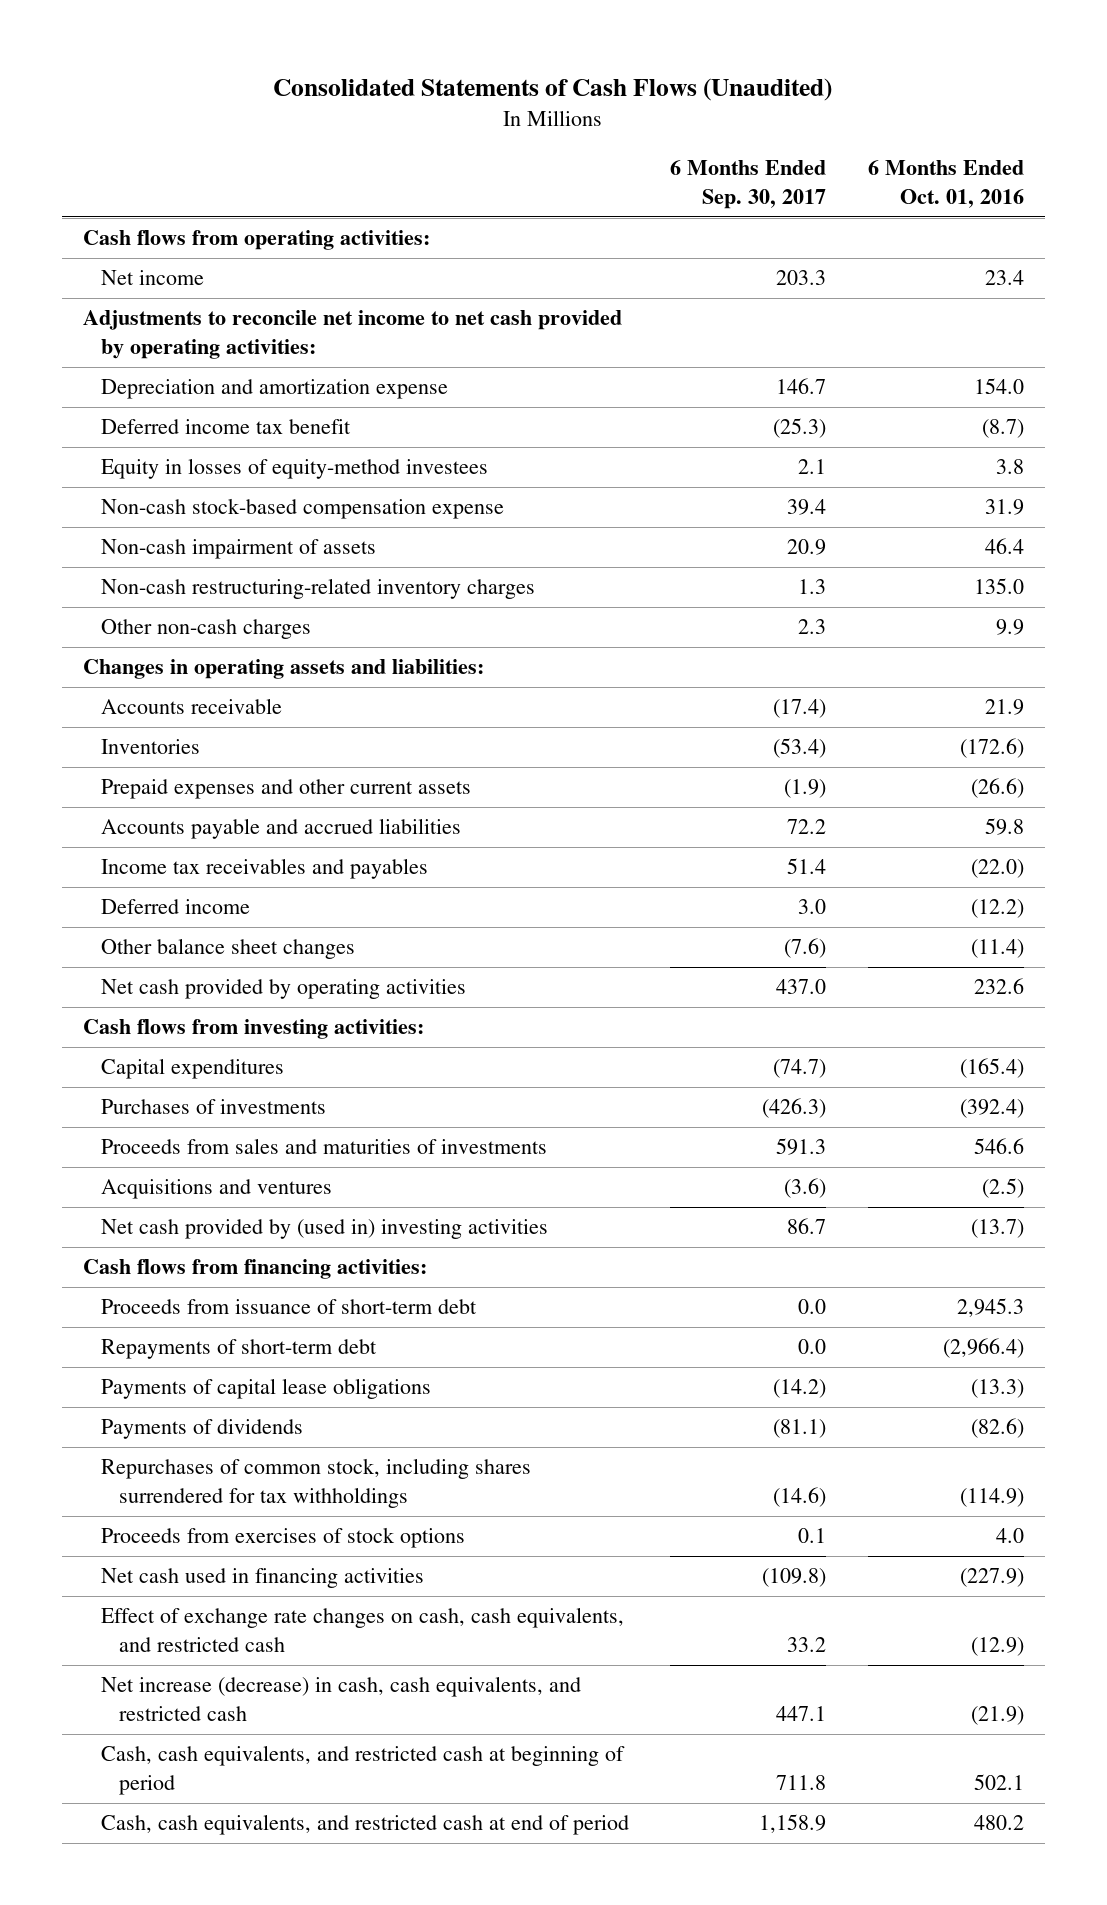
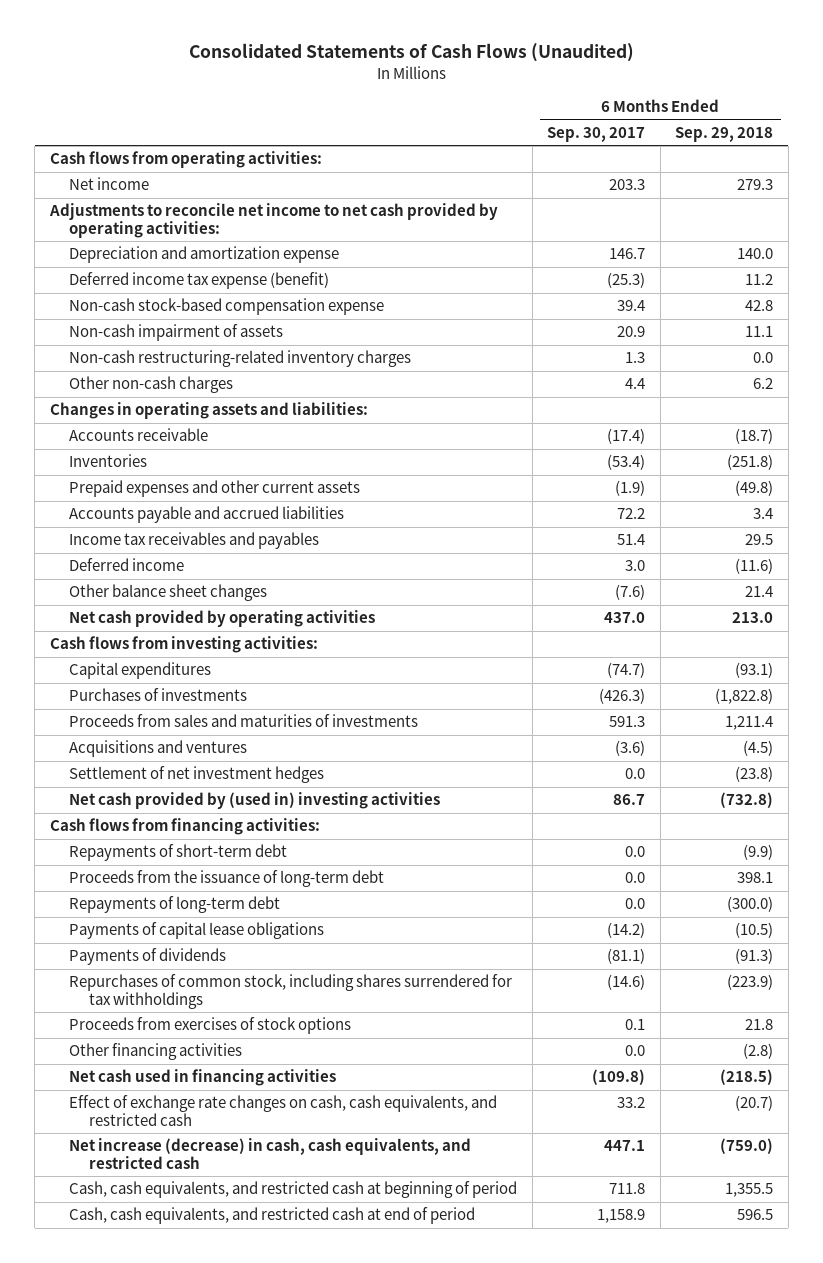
[868,160,1025,208] 6 Months Ended Oct. 01, 2016 -> none
none -> [675,126,774,142] Sep. 29, 2018
[100,458,488,480] Equity in losses of equity-method investees -> none
[100,419,351,435] Deferred income tax benefit -> [69,272,330,290] Deferred income tax expense (benefit)
[798,619,827,635] 2.3 -> [625,378,646,390] 4.4
none -> [69,766,325,784] Settlement of net investment hedges
[100,1299,477,1315] Proceeds from issuance of short-term debt -> none
none -> [69,870,385,888] Proceeds from the issuance of long-term debt
none -> [69,896,281,914] Repayments of long-term debt
none -> [69,1043,243,1061] Other financing activities

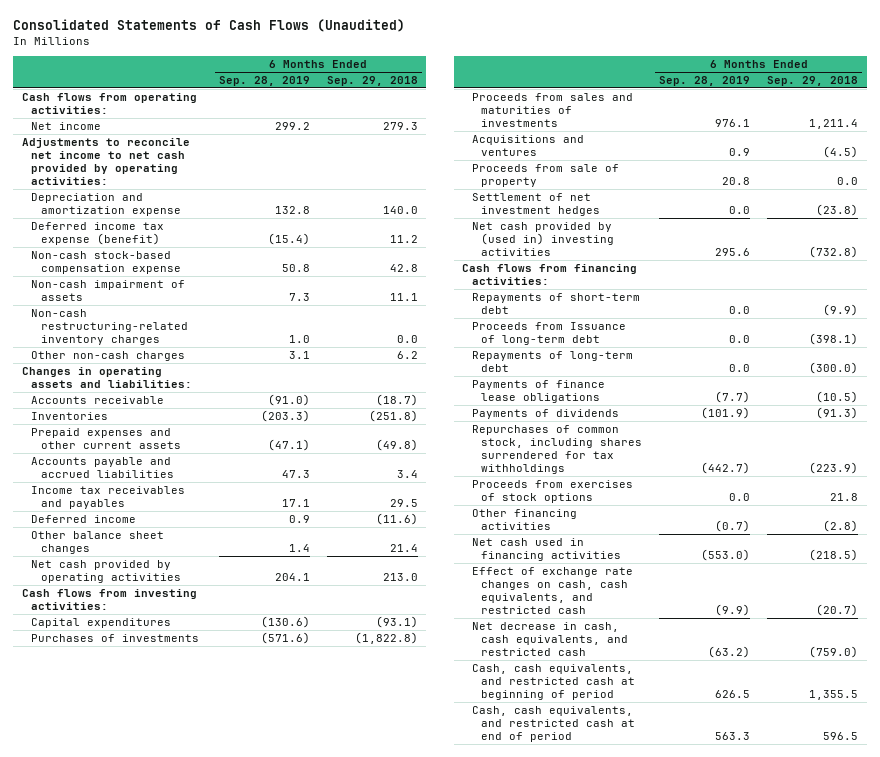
[547,126,646,142] Sep. 30, 2017 -> none
none -> [218,76,310,87] Sep. 28, 2019
none -> [471,163,619,187] Proceeds from sale of property
[69,870,385,888] Proceeds from the issuance of long-term debt -> [471,321,626,345] Proceeds from Issuance of long-term debt
[737,872,774,884] 398.1 -> [809,332,859,345] (398.1)
[69,922,325,940] Payments of capital lease obligations -> [471,379,605,403] Payments of finance lease obligations
[69,1138,472,1169] Net increase (decrease) in cash, cash equivalents, and restricted cash -> [471,621,629,656] Net decrease in cash, cash equivalents, and restricted cash

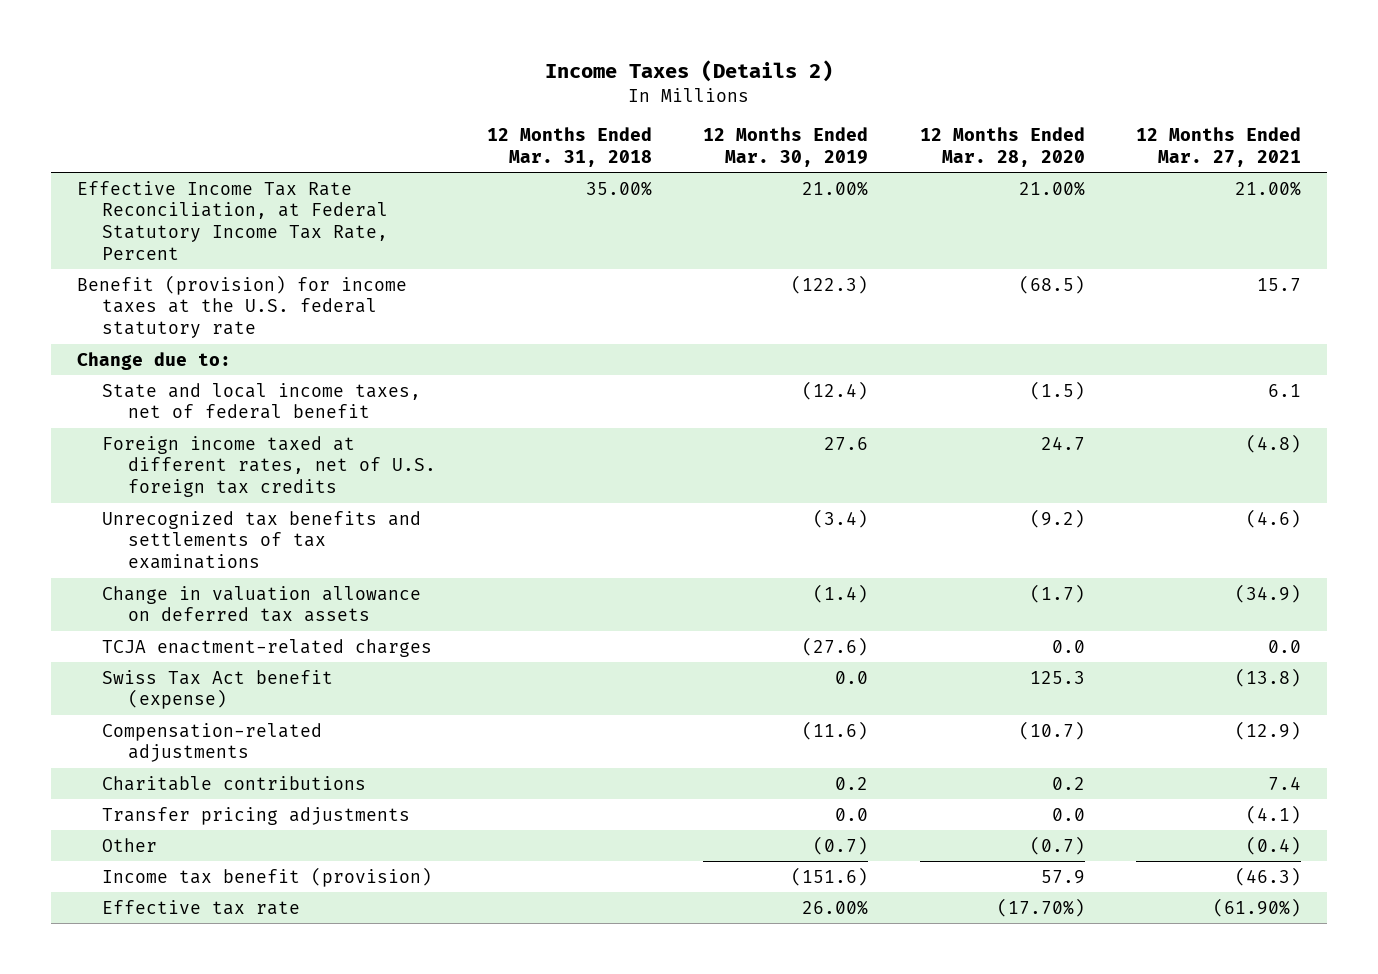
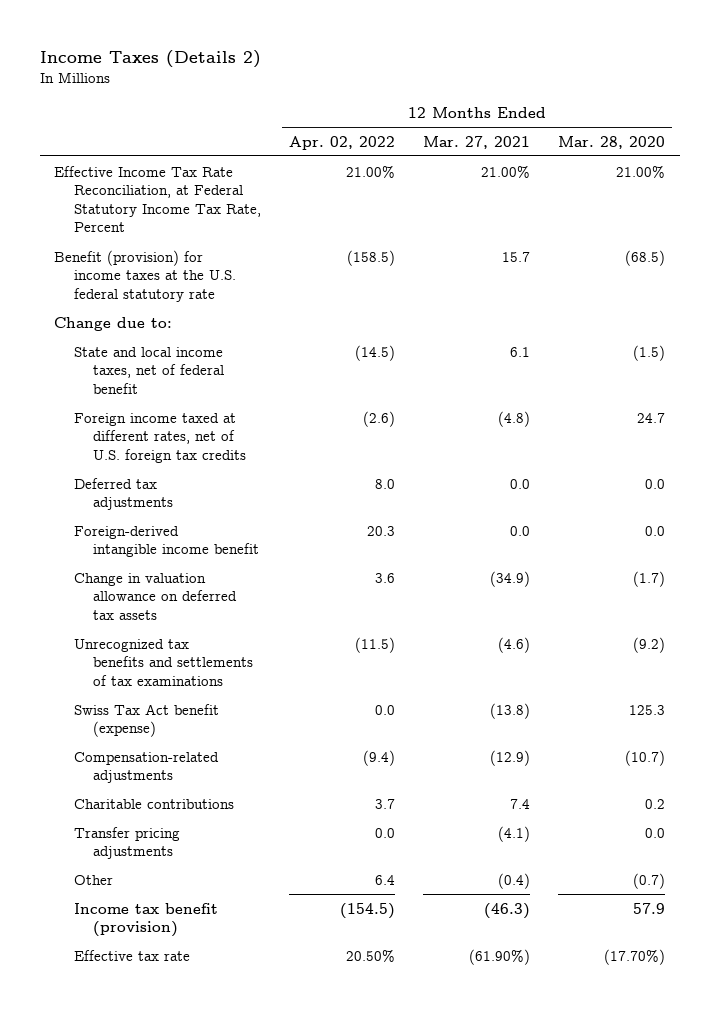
[487,127,653,167] 12 Months Ended Mar. 31, 2018 -> none
[703,127,869,167] 12 Months Ended Mar. 30, 2019 -> none
none -> [288,135,395,150] Apr. 02, 2022
none -> [73,477,174,511] Deferred tax adjustments
none -> [73,525,260,558] Foreign-derived intangible income benefit
[102,638,433,657] TCJA enactment-related charges -> none
[102,510,422,570] Unrecognized tax benefits and settlements of tax examinations -> [73,638,254,686] Unrecognized tax benefits and settlements of tax examinations

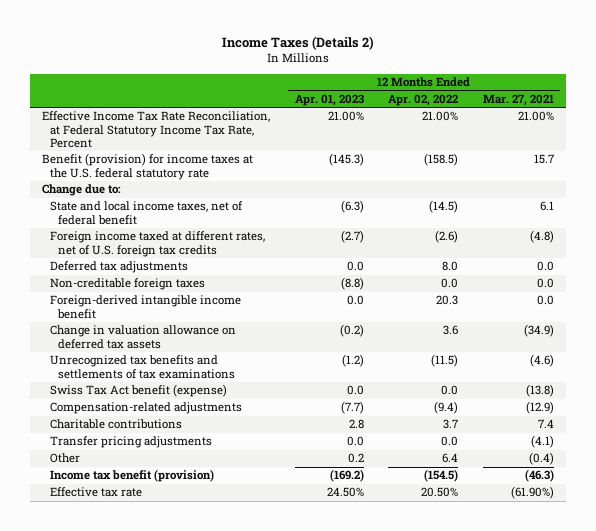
[558,135,666,149] Mar. 28, 2020 -> none
none -> [294,93,364,106] Apr. 01, 2023
none -> [50,278,206,291] Non-creditable foreign taxes

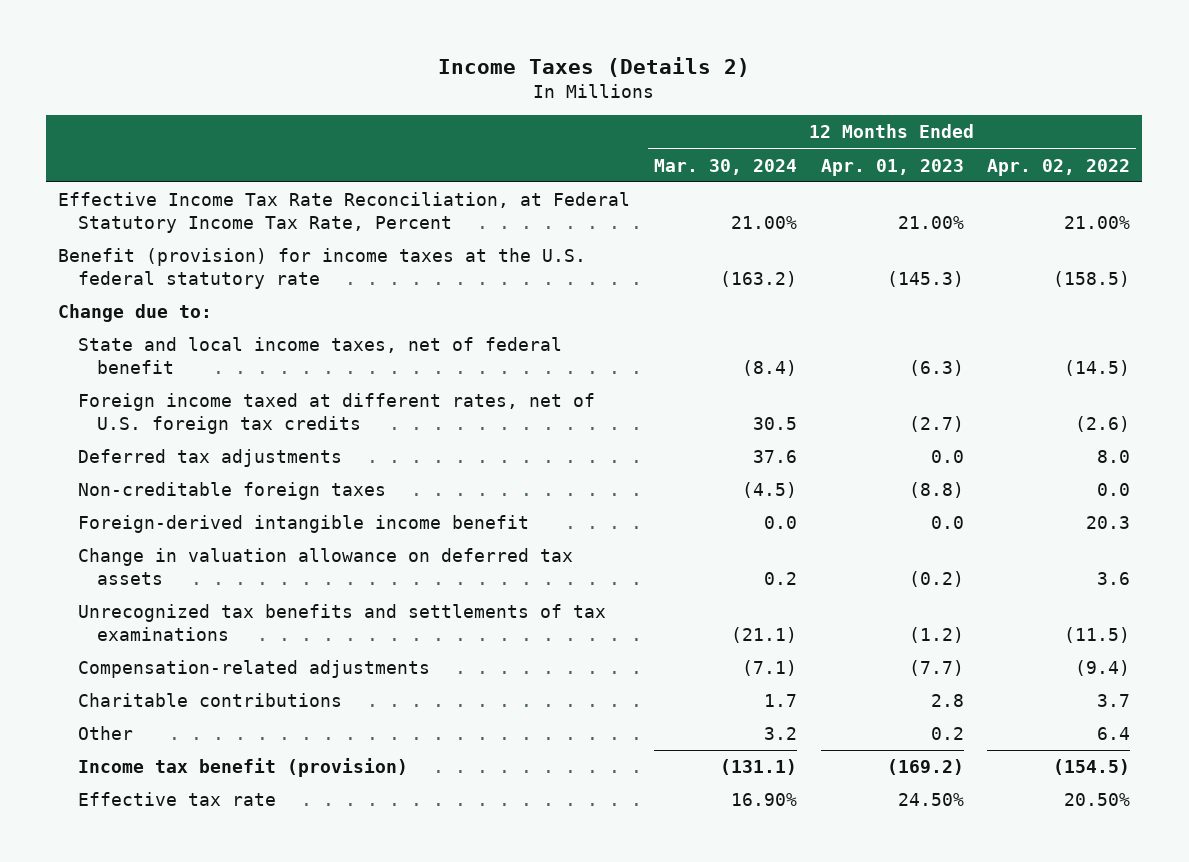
[482,93,554,106] Mar. 27, 2021 -> none
none -> [653,158,797,175] Mar. 30, 2024
[50,384,228,398] Swiss Tax Act benefit (expense) -> none
[50,436,213,449] Transfer pricing adjustments -> none

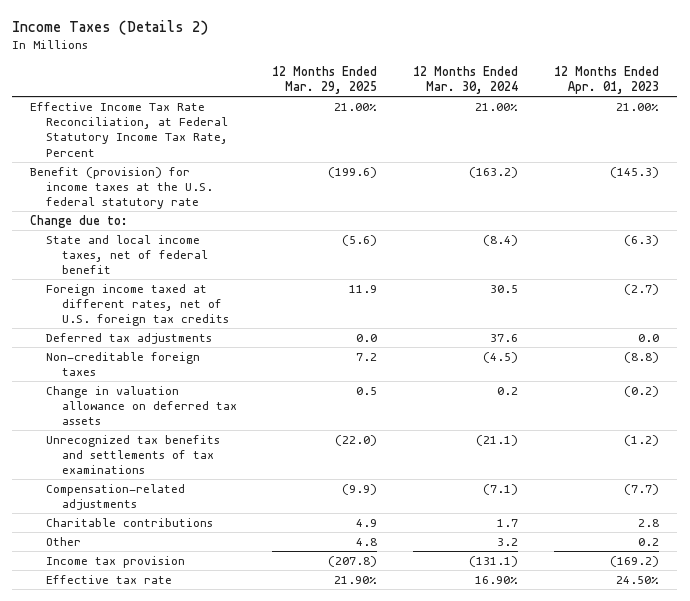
[987,158,1131,176] Apr. 02, 2022 -> none
none -> [272,65,378,95] 12 Months Ended Mar. 29, 2025
[77,515,529,534] Foreign-derived intangible income benefit -> none
[77,758,408,778] Income tax benefit (provision) -> [45,555,185,568] Income tax provision

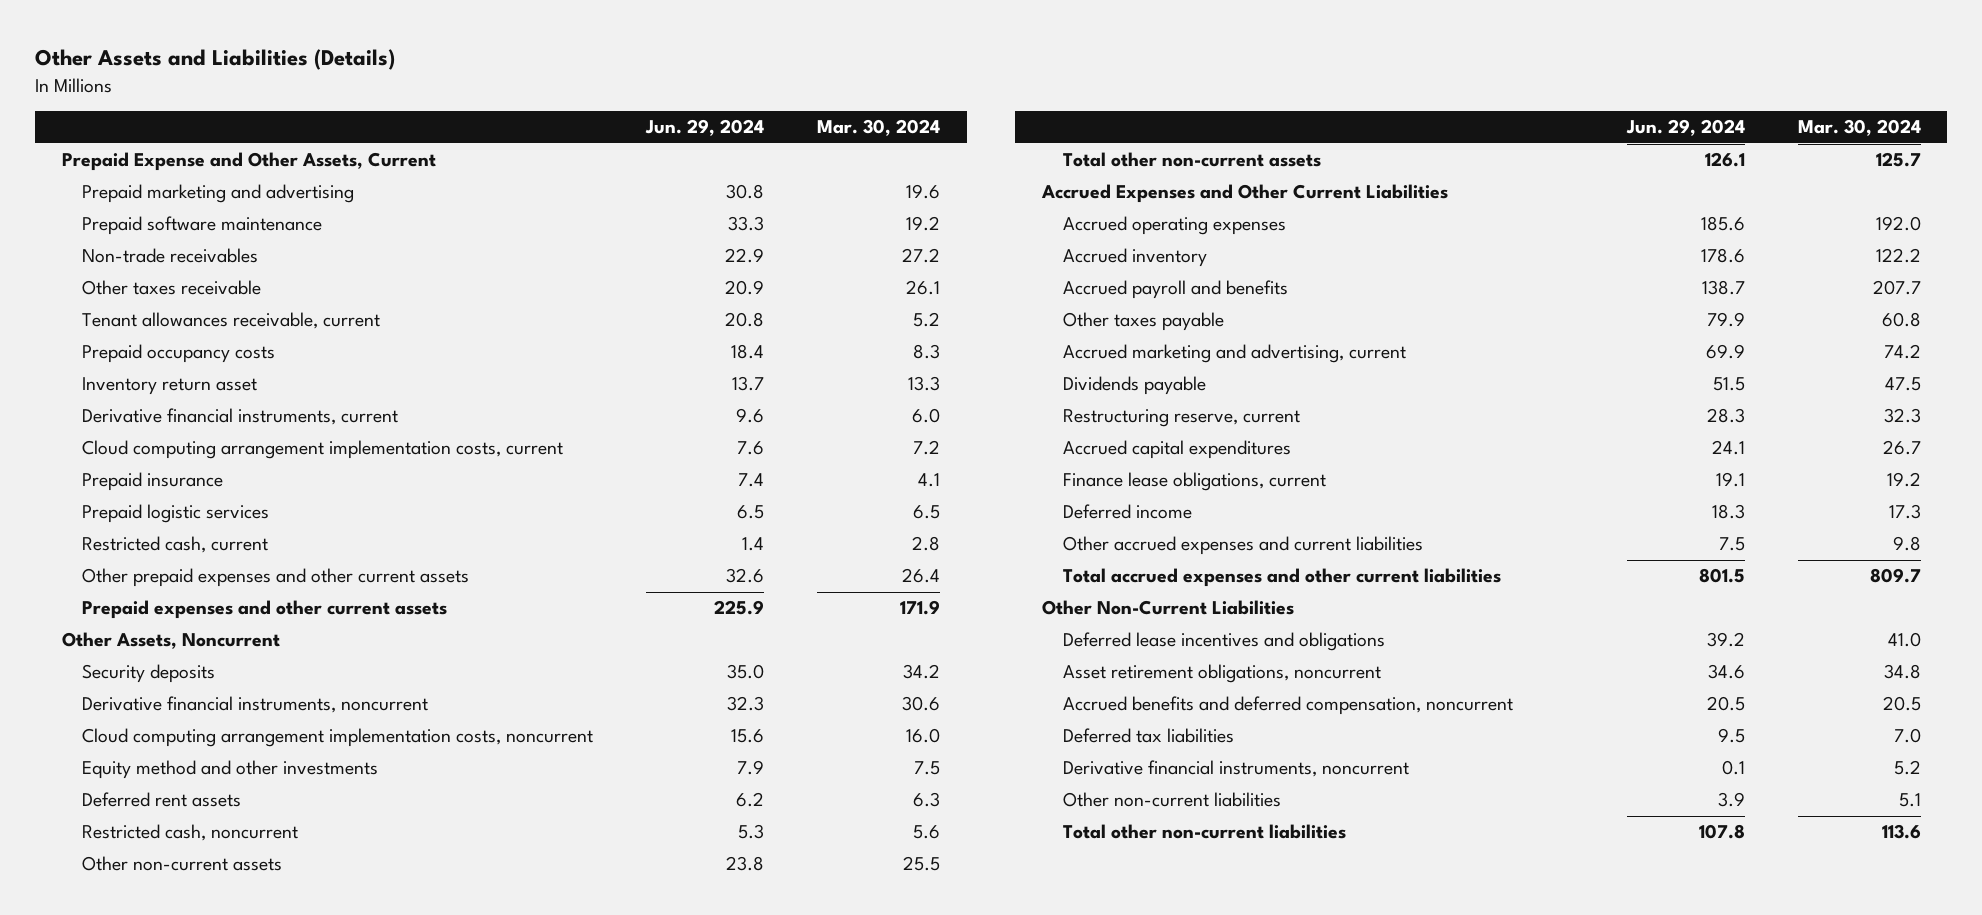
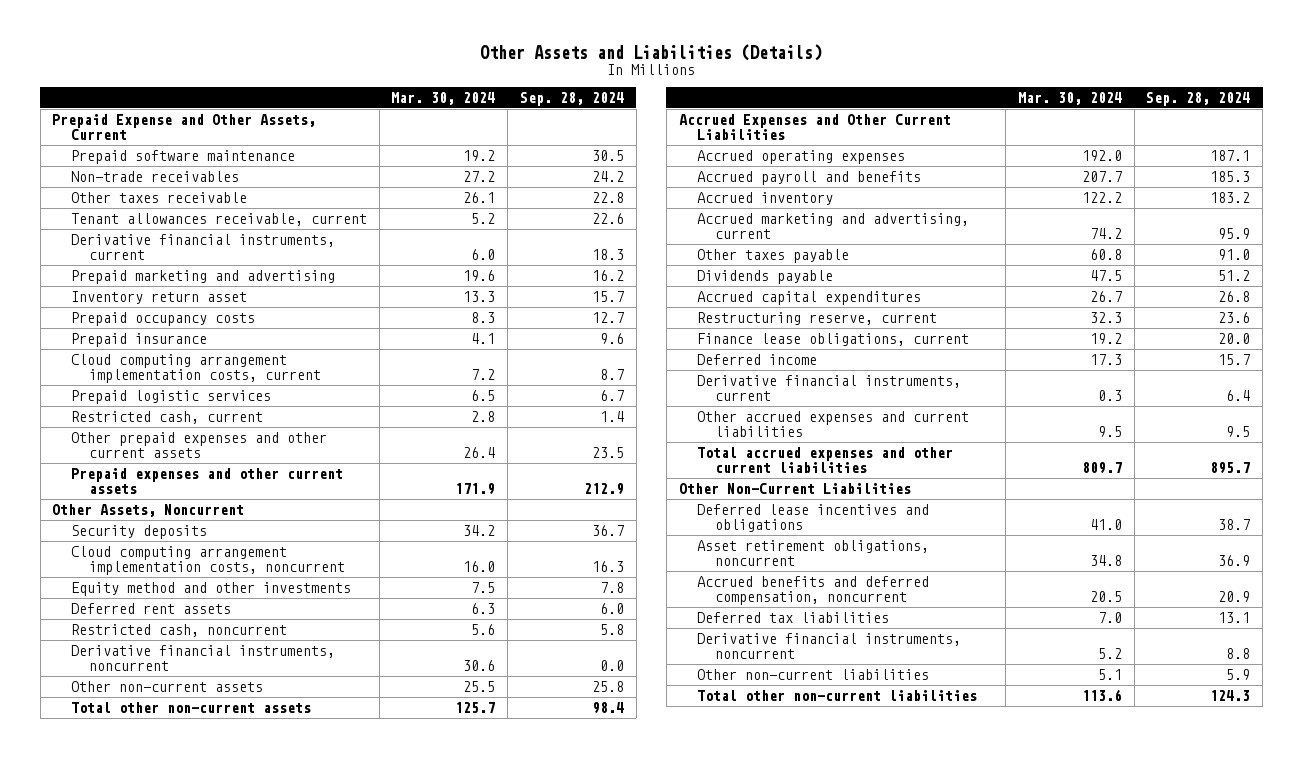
[645,119,765,137] Jun. 29, 2024 -> none
none -> [520,91,625,106] Sep. 28, 2024
[82,184,355,204] Prepaid marketing and advertising -> [70,270,335,285] Prepaid marketing and advertising
[82,377,258,396] Inventory return asset -> [70,291,247,305] Inventory return asset
[82,344,276,364] Prepaid occupancy costs -> [70,312,255,327] Prepaid occupancy costs
[82,440,564,460] Cloud computing arrangement implementation costs, current -> [70,354,322,384] Cloud computing arrangement implementation costs, current
[82,696,429,714] Derivative financial instruments, noncurrent -> [70,645,335,672] Derivative financial instruments, noncurrent
[1062,248,1207,268] Accrued inventory -> [697,192,834,206] Accrued inventory
[1062,312,1224,332] Other taxes payable -> [697,249,850,264] Other taxes payable
[1062,409,1300,428] Restructuring reserve, current -> [697,312,938,326] Restructuring reserve, current
none -> [697,375,962,402] Derivative financial instruments, current
[1892,536,1921,552] 9.8 -> [1097,426,1122,438] 9.5

